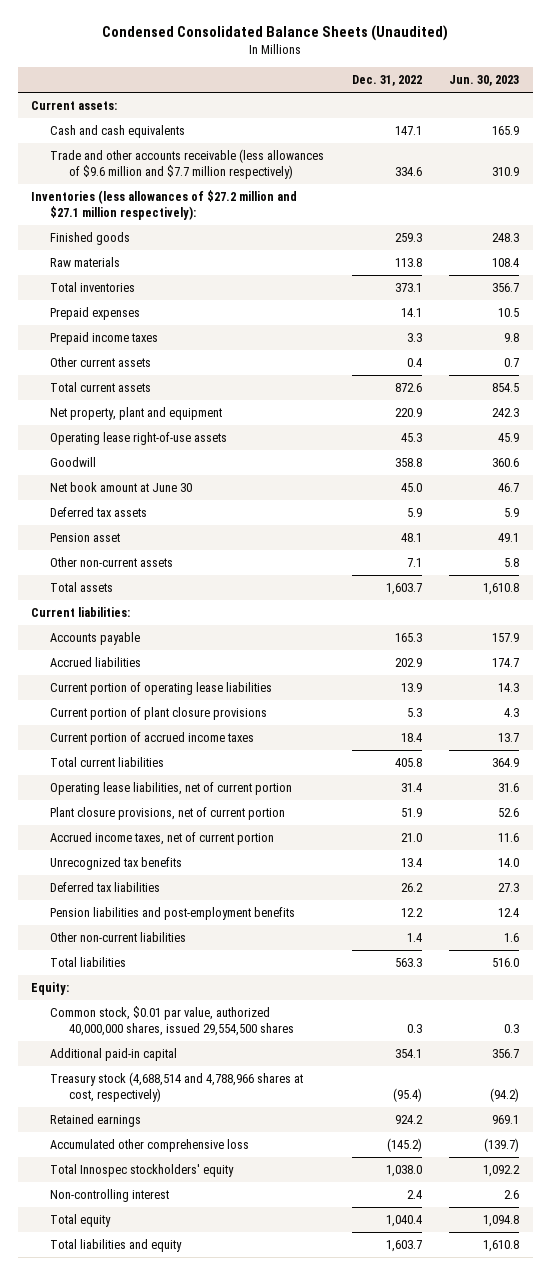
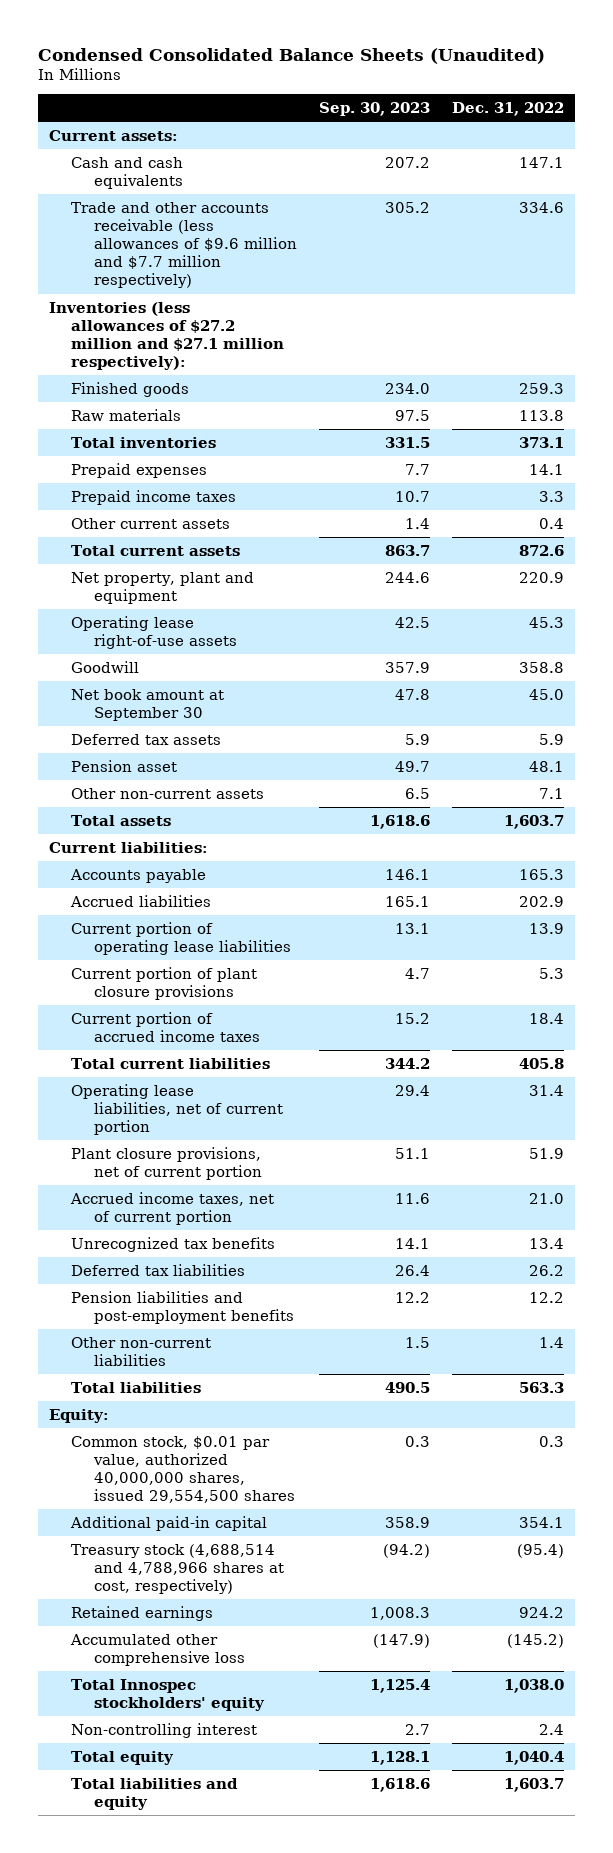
[449,75,520,87] Jun. 30, 2023 -> none
none -> [318,101,430,116] Sep. 30, 2023
[50,482,193,493] Net book amount at June 30 -> [71,688,225,721] Net book amount at September 30

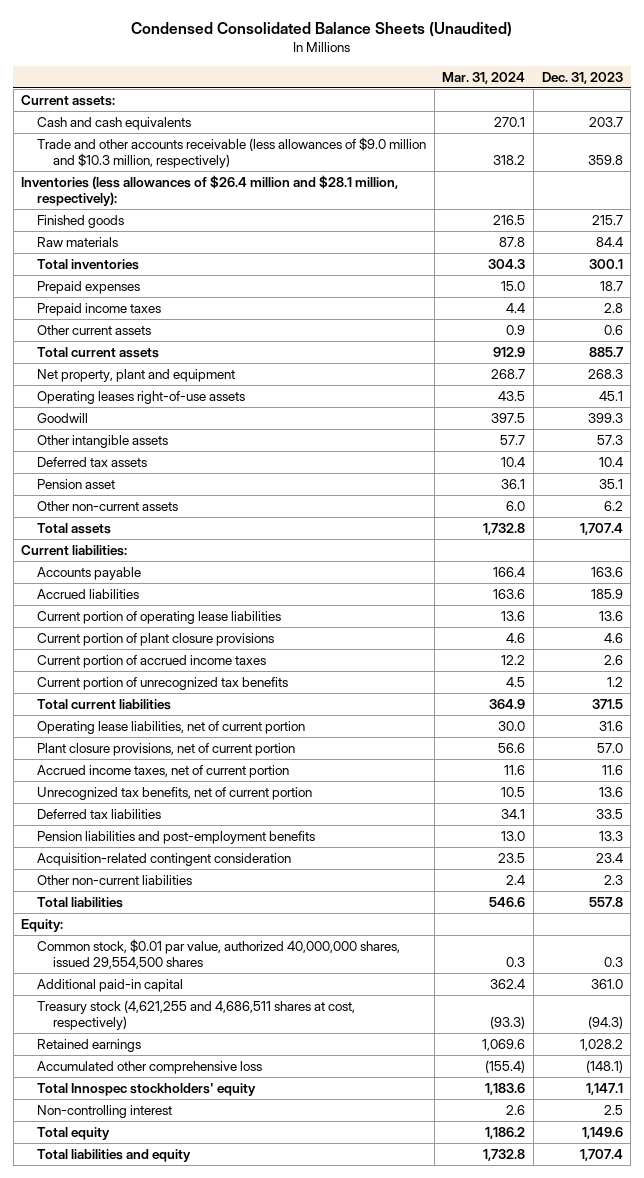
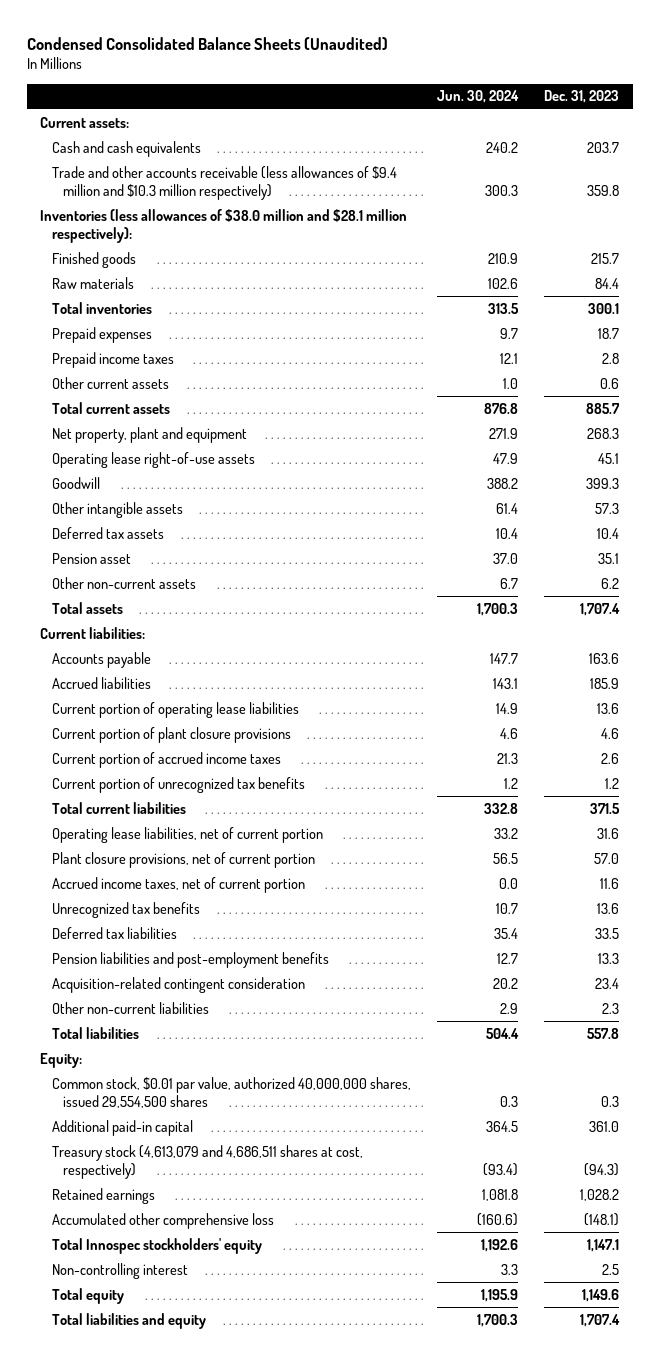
[442,71,526,84] Mar. 31, 2024 -> none
none -> [437,90,520,104] Jun. 30, 2024
[36,136,426,169] Trade and other accounts receivable (less allowances of $9.0 million and $10.3 million, respectively) -> [51,165,397,201] Trade and other accounts receivable (less allowances of $9.4 million and $10.3 million respectively)
[21,174,399,207] Inventories (less allowances of $26.4 million and $28.1 million, respectively): -> [40,208,408,244] Inventories (less allowances of $38.0 million and $28.1 million respectively):
[36,390,245,404] Operating leases right-of-use assets -> [51,451,255,468] Operating lease right-of-use assets
[36,786,312,800] Unrecognized tax benefits, net of current portion -> [51,901,200,918] Unrecognized tax benefits
[36,999,355,1031] Treasury stock (4,621,255 and 4,686,511 shares at cost, respectively) -> [51,1144,363,1180] Treasury stock (4,613,079 and 4,686,511 shares at cost, respectively)

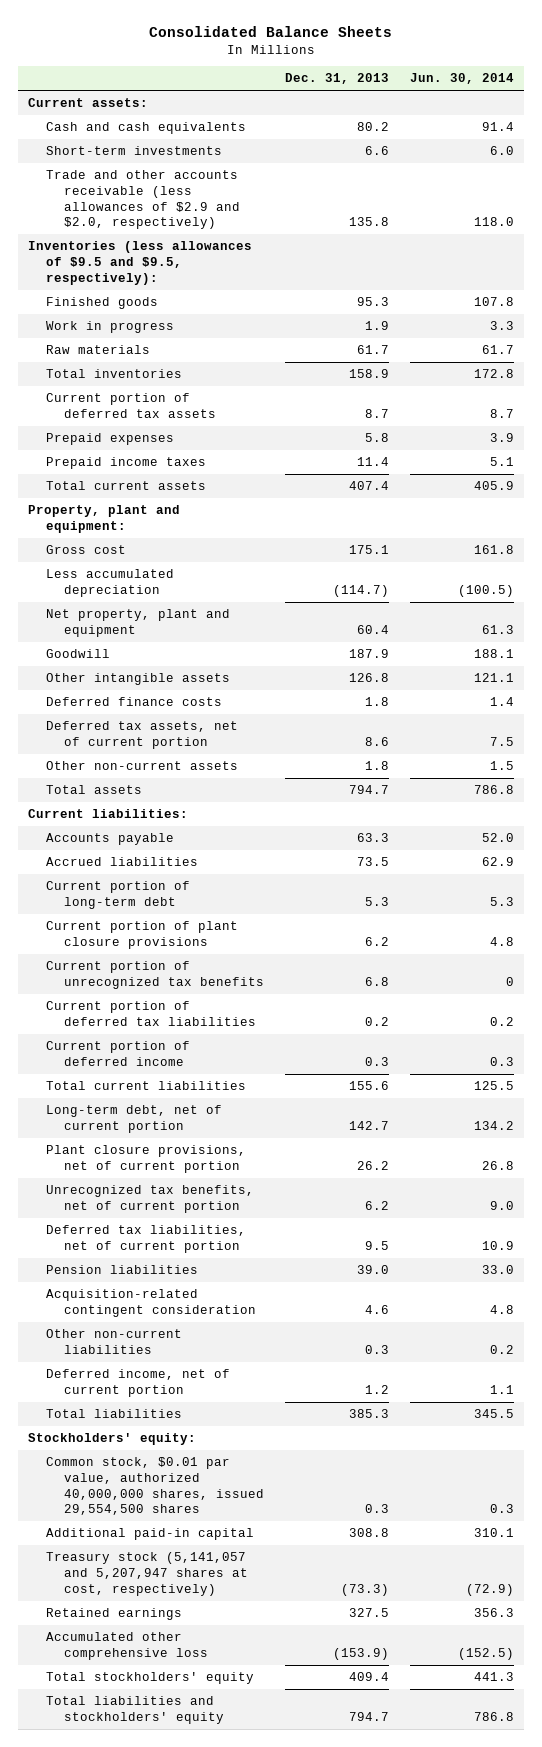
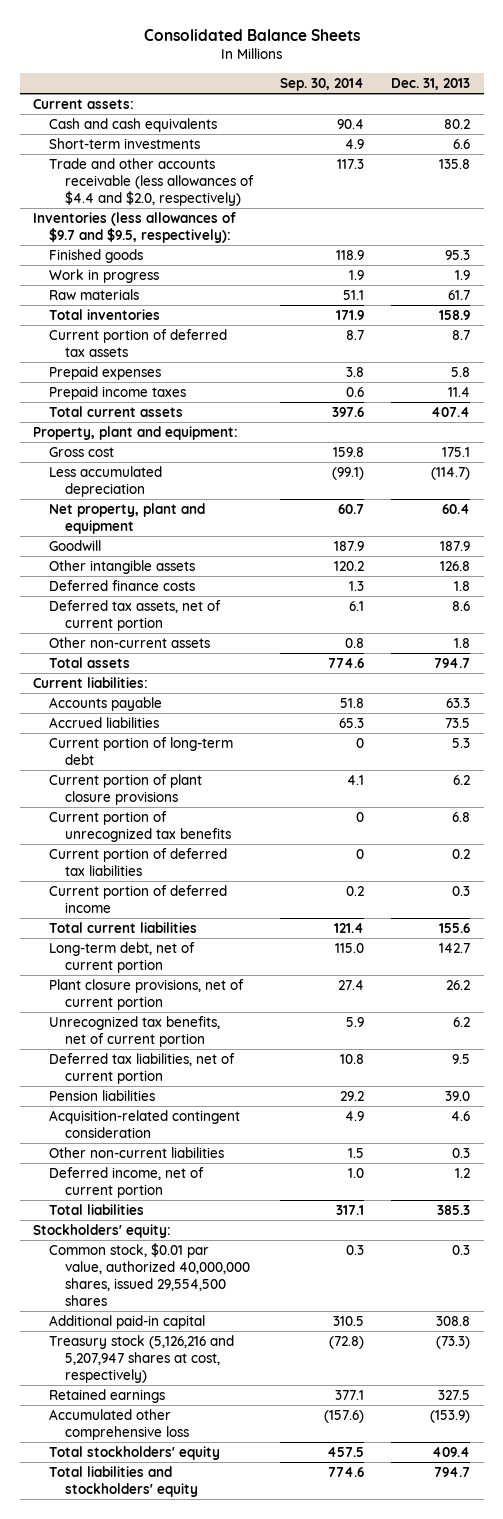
[409,73,514,85] Jun. 30, 2014 -> none
none -> [280,77,365,91] Sep. 30, 2014
[46,170,240,230] Trade and other accounts receivable (less allowances of $2.9 and $2.0, respectively) -> [49,157,255,206] Trade and other accounts receivable (less allowances of $4.4 and $2.0, respectively)
[28,241,253,285] Inventories (less allowances of $9.5 and $9.5, respectively): -> [33,211,237,243] Inventories (less allowances of $9.7 and $9.5, respectively):
[46,1552,248,1596] Treasury stock (5,141,057 and 5,207,947 shares at cost, respectively) -> [49,1334,235,1383] Treasury stock (5,126,216 and 5,207,947 shares at cost, respectively)

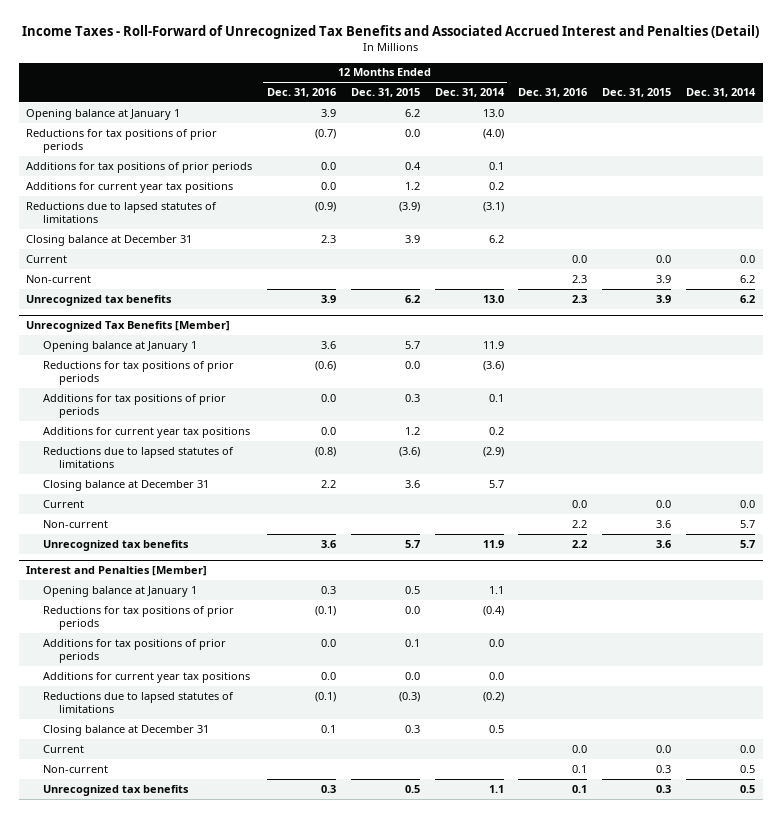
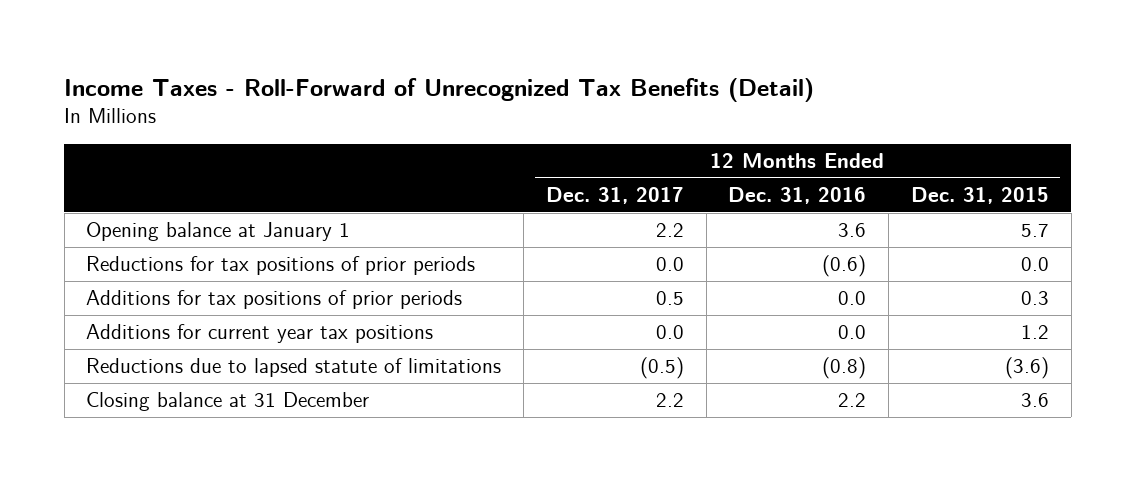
[21,25,759,40] Income Taxes - Roll-Forward of Unrecognized Tax Benefits and Associated Accrued Interest and Penalties (Detail) -> [64,77,815,102] Income Taxes - Roll-Forward of Unrecognized Tax Benefits (Detail)
[434,87,505,97] Dec. 31, 2014 -> none
[518,87,588,97] Dec. 31, 2016 -> none
[602,87,672,97] Dec. 31, 2015 -> none
[686,87,757,97] Dec. 31, 2014 -> none
none -> [545,187,684,205] Dec. 31, 2017
[26,108,181,120] Opening balance at January 1 -> none
[26,128,218,153] Reductions for tax positions of prior periods -> none
[26,161,253,173] Additions for tax positions of prior periods -> none
[26,181,234,193] Additions for current year tax positions -> none
[26,201,218,223] Reductions due to lapsed statutes of limitations -> none
[26,234,193,246] Closing balance at December 31 -> none
[26,254,68,263] Current -> none
[26,274,92,283] Non-current -> none
[26,294,173,306] Unrecognized tax benefits -> none
[26,321,231,333] Unrecognized Tax Benefits [Member] -> none
[42,499,84,508] Current -> none
[42,519,108,528] Non-current -> none
[42,539,189,551] Unrecognized tax benefits -> none
[26,566,208,577] Interest and Penalties [Member] -> none
[42,585,197,597] Opening balance at January 1 -> none
[42,605,234,630] Reductions for tax positions of prior periods -> none
[42,638,226,663] Additions for tax positions of prior periods -> none
[42,671,250,683] Additions for current year tax positions -> none
[42,691,234,713] Reductions due to lapsed statutes of limitations -> none
[42,724,209,736] Closing balance at December 31 -> none
[42,744,84,753] Current -> none
[42,764,108,773] Non-current -> none
[42,784,189,796] Unrecognized tax benefits -> none
[42,446,234,468] Reductions due to lapsed statutes of limitations -> [86,358,502,378] Reductions due to lapsed statute of limitations
[42,479,209,491] Closing balance at December 31 -> [86,392,370,412] Closing balance at 31 December

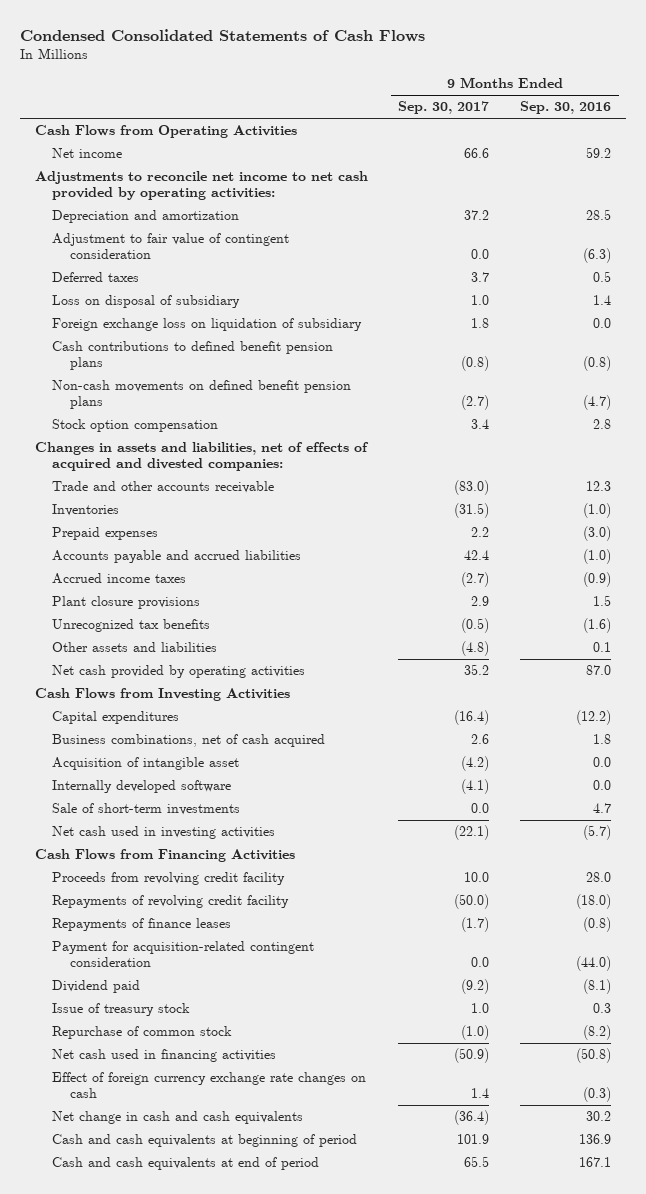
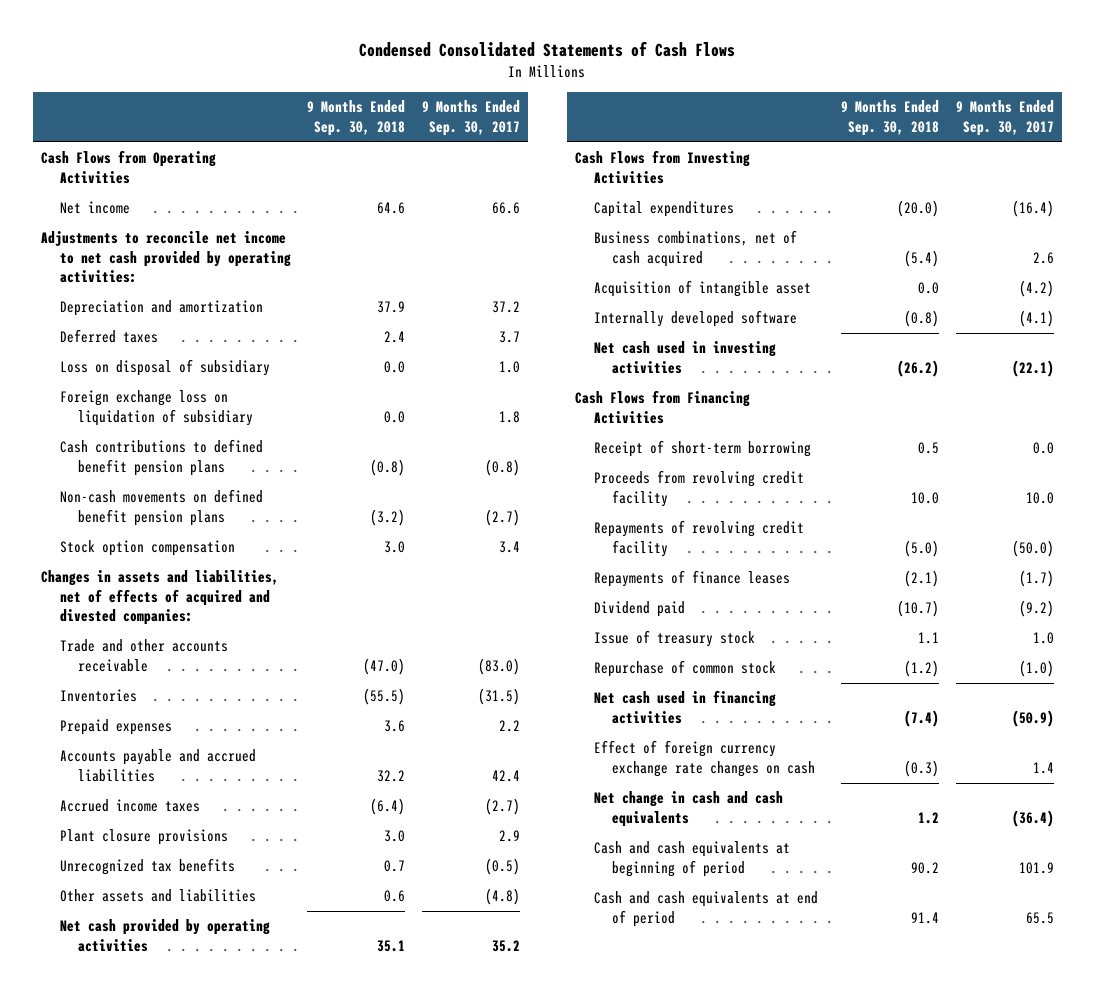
[519,101,611,115] Sep. 30, 2016 -> none
none -> [307,100,406,136] 9 Months Ended Sep. 30, 2018
[52,233,290,259] Adjustment to fair value of contingent consideration -> none
[52,803,241,816] Sale of short-term investments -> none
none -> [593,440,811,458] Receipt of short-term borrowing
[52,941,315,967] Payment for acquisition-related contingent consideration -> none

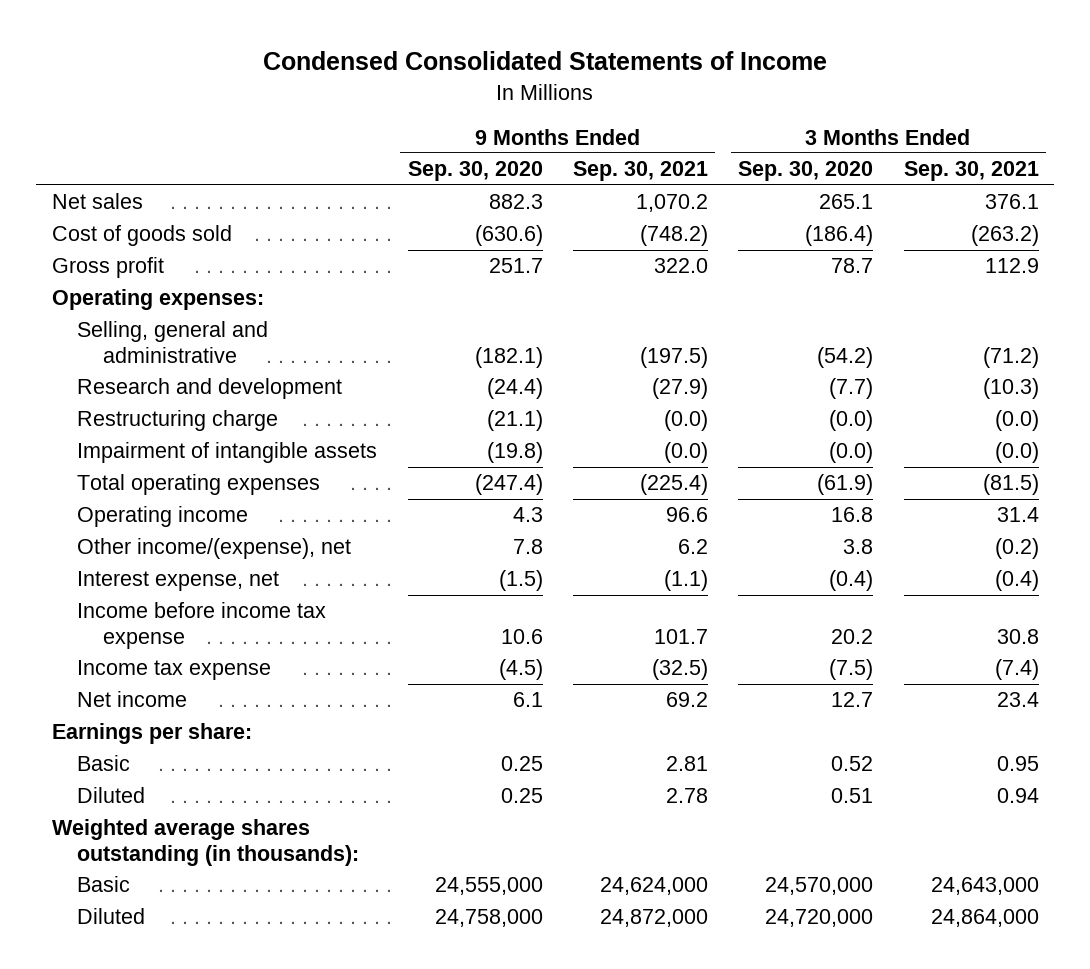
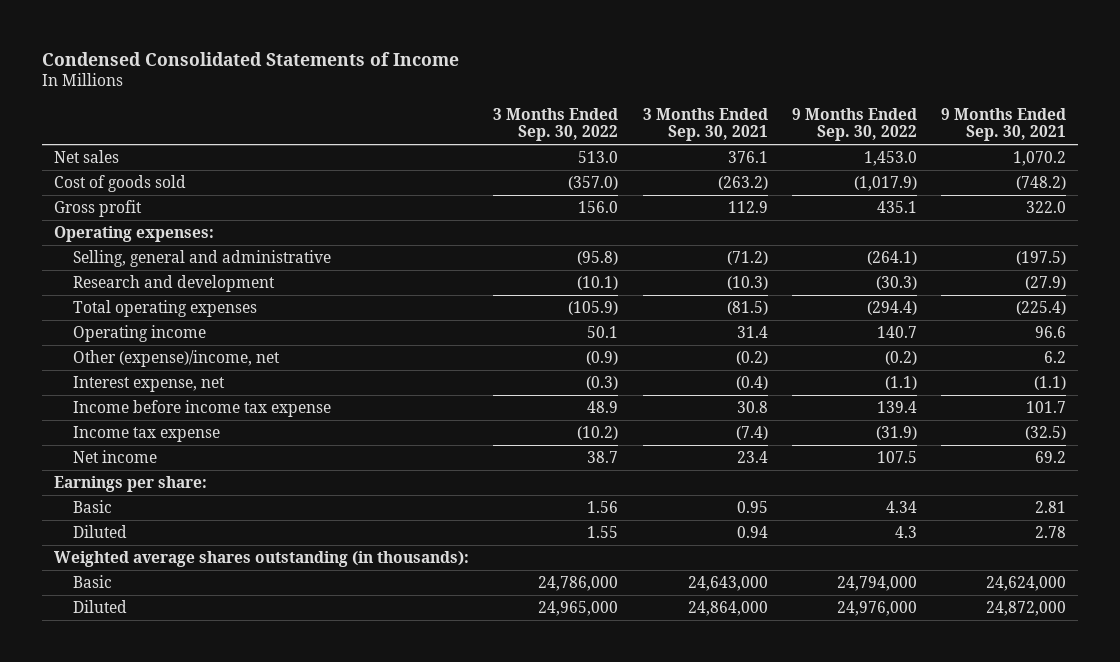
[407,161,543,182] Sep. 30, 2020 -> none
[738,161,874,182] Sep. 30, 2020 -> none
none -> [493,107,619,142] 3 Months Ended Sep. 30, 2022
none -> [791,107,917,142] 9 Months Ended Sep. 30, 2022
[77,410,279,432] Restructuring charge -> none
[77,442,378,464] Impairment of intangible assets -> none
[77,538,352,560] Other income/(expense), net -> [72,350,280,368] Other (expense)/income, net

